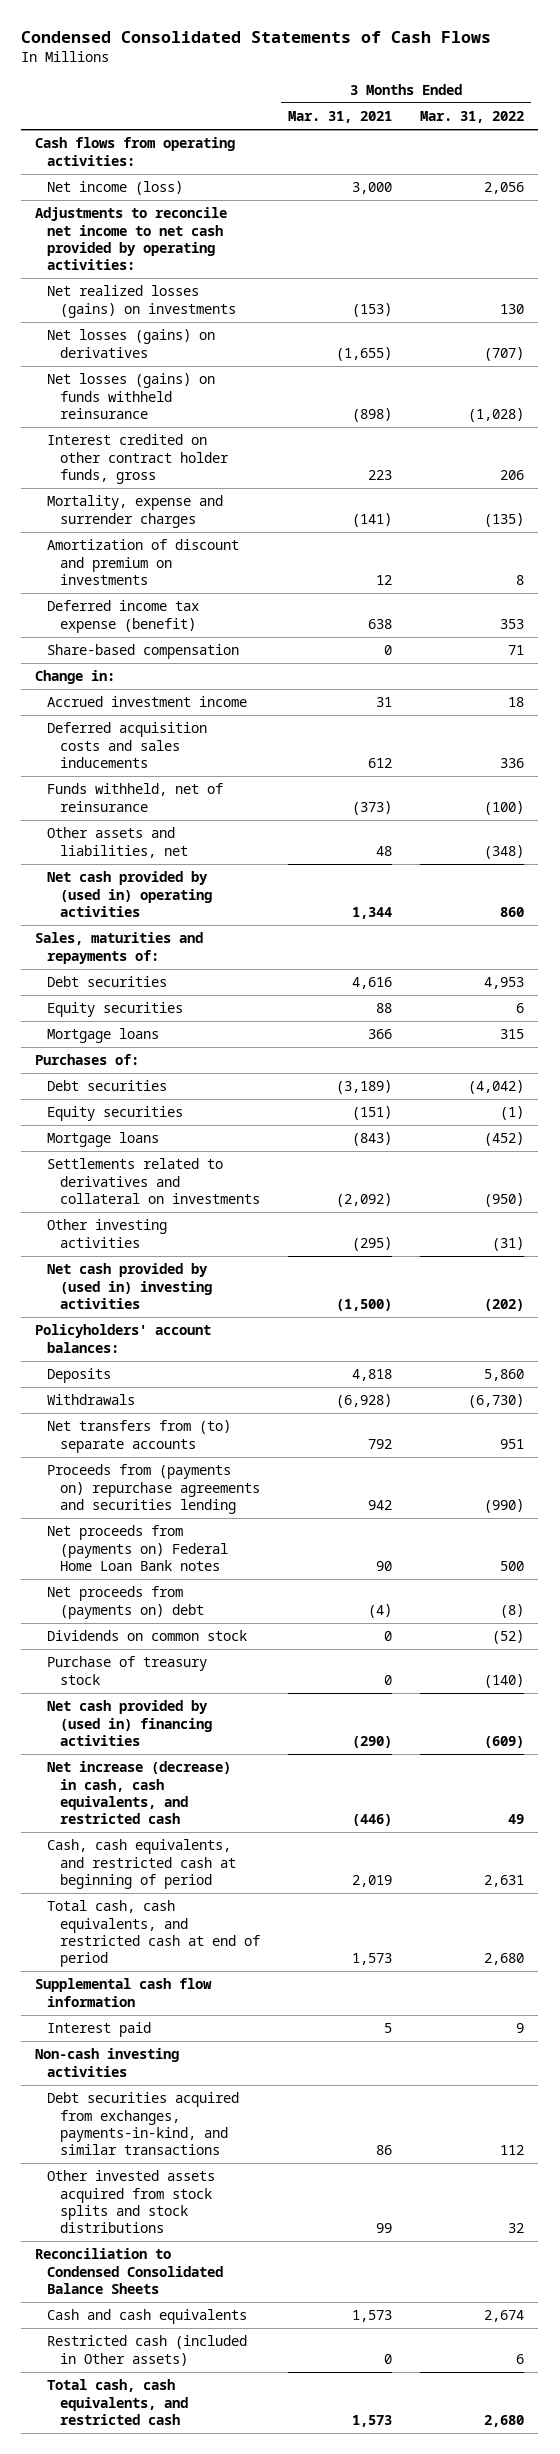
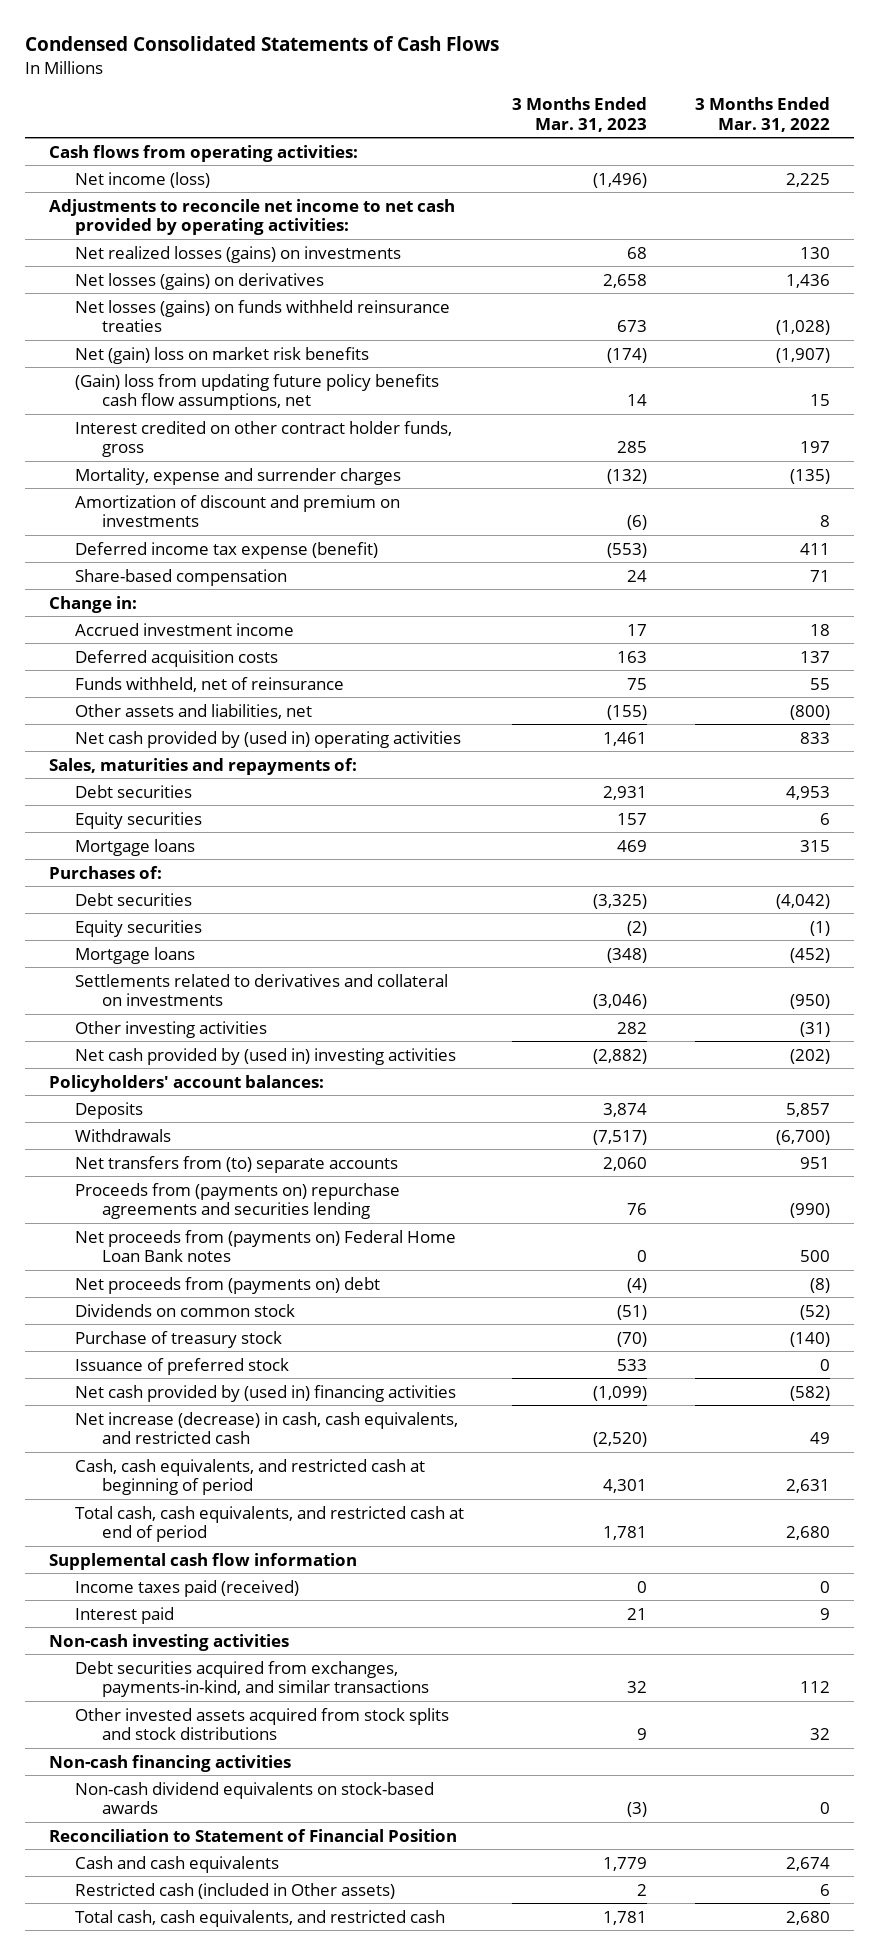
[287,111,392,124] Mar. 31, 2021 -> none
none -> [512,96,648,132] 3 Months Ended Mar. 31, 2023
[484,182,525,195] 2,056 -> [785,172,830,187] 2,225
[484,346,525,361] (707) -> [785,273,830,288] 1,436
[47,373,216,420] Net losses (gains) on funds withheld reinsurance -> [75,299,451,333] Net losses (gains) on funds withheld reinsurance treaties
none -> [75,346,370,364] Net (gain) loss on market risk benefits
none -> [75,373,440,411] (Gain) loss from updating future policy benefits cash flow assumptions, net
[500,470,525,481] 206 -> [799,441,830,454] 197
[500,618,525,629] 353 -> [799,542,830,555] 411
[47,722,208,769] Deferred acquisition costs and sales inducements -> [75,649,279,667] Deferred acquisition costs
[500,758,525,769] 336 -> [799,650,830,663] 137
[484,800,525,815] (100) -> [809,677,830,690] 55
[484,844,525,859] (348) -> [789,704,830,720] (800)
[500,907,525,918] 860 -> [799,731,830,744] 833
[484,1369,525,1382] 5,860 -> [785,1102,830,1117] 5,857
[468,1394,525,1409] (6,730) -> [775,1129,830,1145] (6,700)
none -> [75,1357,290,1375] Issuance of preferred stock
[484,1736,525,1749] (609) -> [789,1385,830,1401] (582)
none -> [75,1579,300,1597] Income taxes paid (received)
none -> [49,1754,292,1772] Non-cash financing activities
none -> [75,1781,435,1815] Non-cash dividend equivalents on stock-based awards
[35,2248,224,2295] Reconciliation to Condensed Consolidated Balance Sheets -> [49,1828,458,1842] Reconciliation to Statement of Financial Position

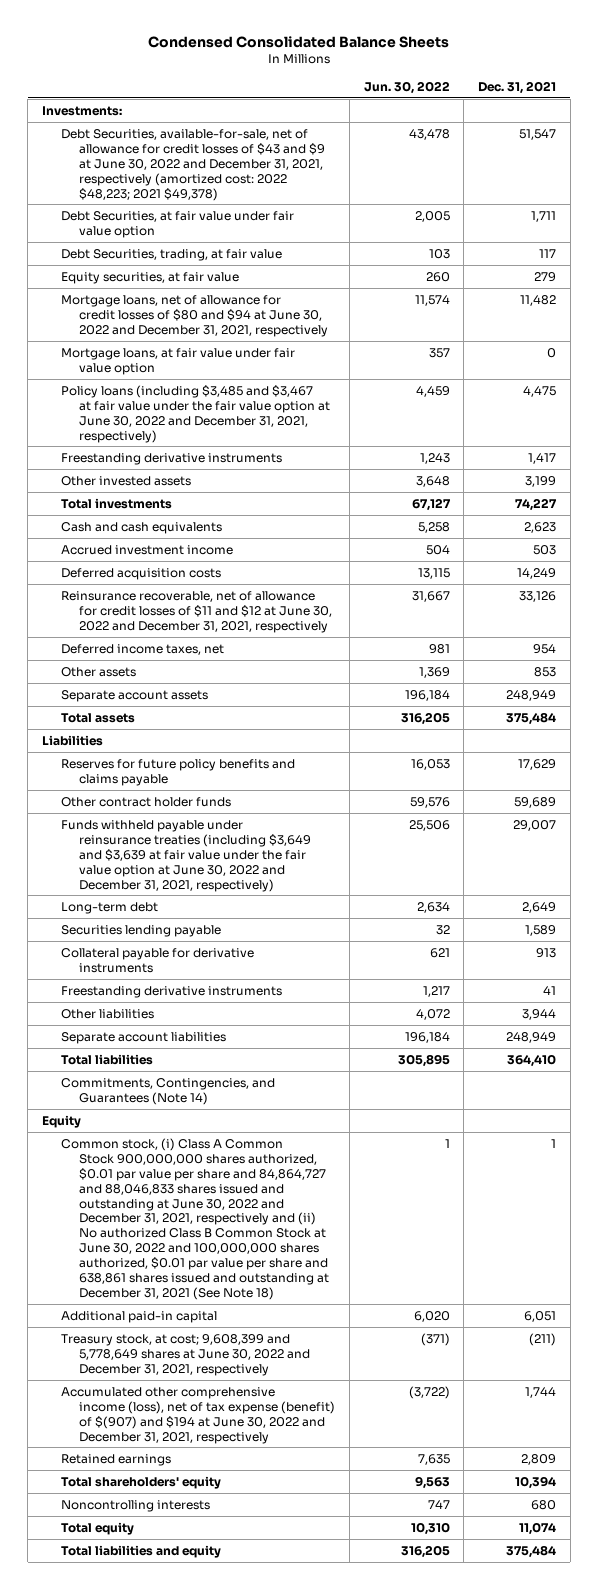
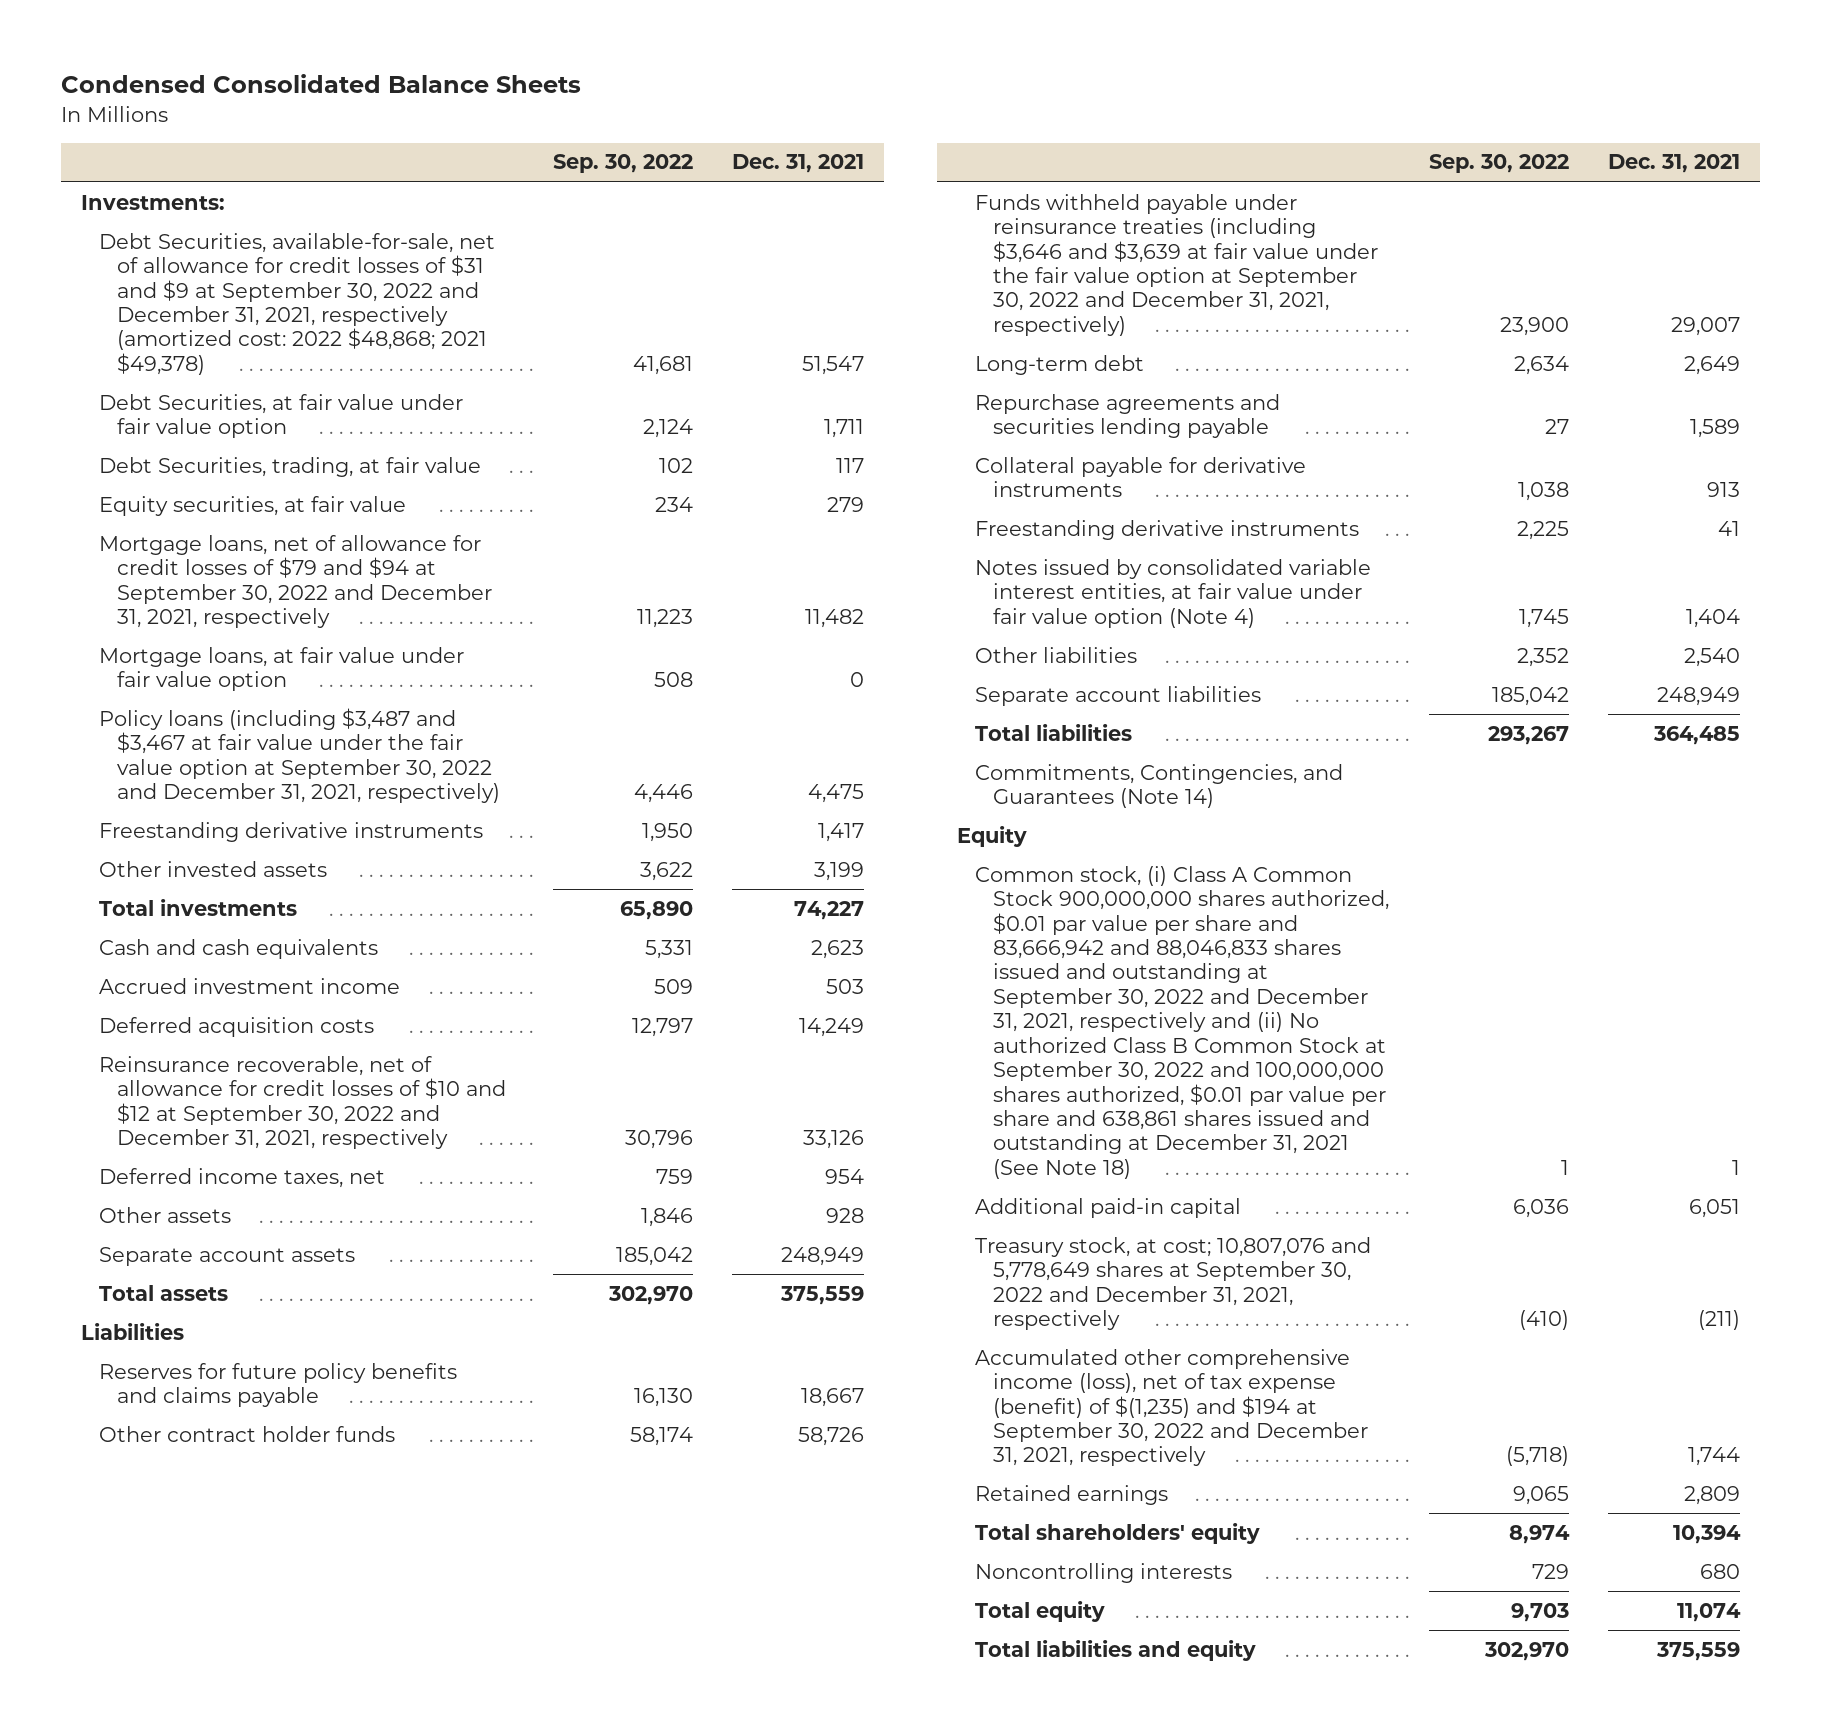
[363,81,450,95] Jun. 30, 2022 -> none
none -> [552,154,693,174] Sep. 30, 2022
[60,128,326,201] Debt Securities, available-for-sale, net of allowance for credit losses of $43 and $9 at June 30, 2022 and December 31, 2021, respectively (amortized cost: 2022 $48,223; 2021 $49,378) -> [98,232,495,375] Debt Securities, available-for-sale, net of allowance for credit losses of $31 and $9 at September 30, 2022 and December 31, 2021, respectively (amortized cost: 2022 $48,868; 2021 $49,378)
[60,294,329,337] Mortgage loans, net of allowance for credit losses of $80 and $94 at June 30, 2022 and December 31, 2021, respectively -> [98,534,492,629] Mortgage loans, net of allowance for credit losses of $79 and $94 at September 30, 2022 and December 31, 2021, respectively
[60,384,331,443] Policy loans (including $3,485 and $3,467 at fair value under the fair value option at June 30, 2022 and December 31, 2021, respectively) -> [98,707,500,804] Policy loans (including $3,487 and $3,467 at fair value under the fair value option at September 30, 2022 and December 31, 2021, respectively)
[60,590,333,633] Reinsurance recoverable, net of allowance for credit losses of $11 and $12 at June 30, 2022 and December 31, 2021, respectively -> [98,1055,506,1150] Reinsurance recoverable, net of allowance for credit losses of $10 and $12 at September 30, 2022 and December 31, 2021, respectively
[534,666,557,677] 853 -> [826,1207,865,1223] 928
[506,712,557,725] 375,484 -> [780,1285,865,1305] 375,559
[518,758,557,770] 17,629 -> [801,1388,865,1408] 18,667
[514,796,557,808] 59,689 -> [798,1426,865,1446] 58,726
[60,819,312,892] Funds withheld payable under reinsurance treaties (including $3,649 and $3,639 at fair value under the fair value option at June 30, 2022 and December 31, 2021, respectively) -> [974,193,1378,336] Funds withheld payable under reinsurance treaties (including $3,646 and $3,639 at fair value under the fair value option at September 30, 2022 and December 31, 2021, respectively)
[60,924,221,937] Securities lending payable -> [974,393,1280,439] Repurchase agreements and securities lending payable
none -> [974,558,1371,628] Notes issued by consolidated variable interest entities, at fair value under fair value option (Note 4)
[522,1008,557,1020] 3,944 -> [1684,647,1741,667] 2,540
[507,1053,557,1067] 364,410 -> [1653,725,1741,745] 364,485
[60,1137,330,1301] Common stock, (i) Class A Common Stock 900,000,000 shares authorized, $0.01 par value per share and 84,864,727 and 88,046,833 shares issued and outstanding at June 30, 2022 and December 31, 2021, respectively and (ii) No authorized Class B Common Stock at June 30, 2022 and 100,000,000 shares authorized, $0.01 par value per share and 638,861 shares issued and outstanding at December 31, 2021 (See Note 18) -> [974,865,1389,1179] Common stock, (i) Class A Common Stock 900,000,000 shares authorized, $0.01 par value per share and 83,666,942 and 88,046,833 shares issued and outstanding at September 30, 2022 and December 31, 2021, respectively and (ii) No authorized Class B Common Stock at September 30, 2022 and 100,000,000 shares authorized, $0.01 par value per share and 638,861 shares issued and outstanding at December 31, 2021 (See Note 18)
[60,1333,311,1376] Treasury stock, at cost; 9,608,399 and 5,778,649 shares at June 30, 2022 and December 31, 2021, respectively -> [974,1236,1371,1331] Treasury stock, at cost; 10,807,076 and 5,778,649 shares at September 30, 2022 and December 31, 2021, respectively
[60,1386,336,1444] Accumulated other comprehensive income (loss), net of tax expense (benefit) of $(907) and $194 at June 30, 2022 and December 31, 2021, respectively -> [974,1348,1368,1467] Accumulated other comprehensive income (loss), net of tax expense (benefit) of $(1,235) and $194 at September 30, 2022 and December 31, 2021, respectively
[506,1545,557,1558] 375,484 -> [1656,1641,1741,1661] 375,559

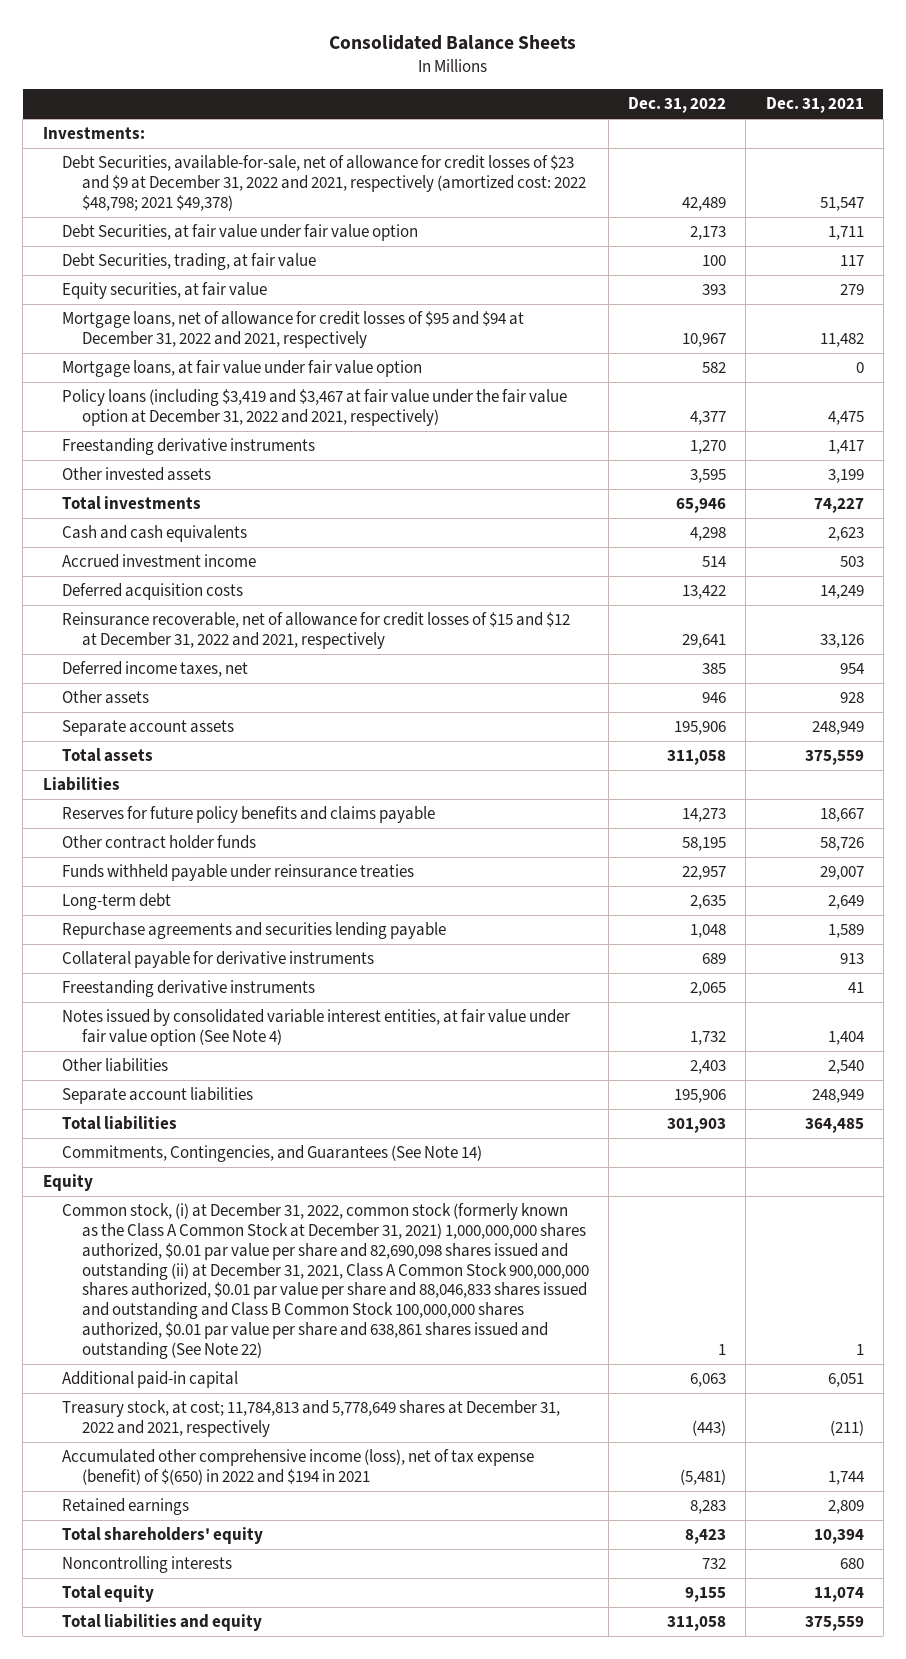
[60,74,581,94] Condensed Consolidated Balance Sheets -> [329,35,577,51] Consolidated Balance Sheets
[552,154,693,174] Sep. 30, 2022 -> none
none -> [628,97,727,114] Dec. 31, 2022
[98,232,495,375] Debt Securities, available-for-sale, net of allowance for credit losses of $31 and $9 at September 30, 2022 and December 31, 2021, respectively (amortized cost: 2022 $48,868; 2021 $49,378) -> [62,155,586,211] Debt Securities, available-for-sale, net of allowance for credit losses of $23 and $9 at December 31, 2022 and 2021, respectively (amortized cost: 2022 $48,798; 2021 $49,378)
[98,534,492,629] Mortgage loans, net of allowance for credit losses of $79 and $94 at September 30, 2022 and December 31, 2021, respectively -> [62,311,525,348] Mortgage loans, net of allowance for credit losses of $95 and $94 at December 31, 2022 and 2021, respectively
[98,707,500,804] Policy loans (including $3,487 and $3,467 at fair value under the fair value option at September 30, 2022 and December 31, 2021, respectively) -> [62,389,568,426] Policy loans (including $3,419 and $3,467 at fair value under the fair value option at December 31, 2022 and 2021, respectively)
[98,1055,506,1150] Reinsurance recoverable, net of allowance for credit losses of $10 and $12 at September 30, 2022 and December 31, 2021, respectively -> [62,612,571,649] Reinsurance recoverable, net of allowance for credit losses of $15 and $12 at December 31, 2022 and 2021, respectively
[974,193,1378,336] Funds withheld payable under reinsurance treaties (including $3,646 and $3,639 at fair value under the fair value option at September 30, 2022 and December 31, 2021, respectively) -> [62,864,415,882] Funds withheld payable under reinsurance treaties
[974,558,1371,628] Notes issued by consolidated variable interest entities, at fair value under fair value option (Note 4) -> [62,1009,571,1046] Notes issued by consolidated variable interest entities, at fair value under fair value option (See Note 4)
[974,763,1343,809] Commitments, Contingencies, and Guarantees (Note 14) -> [62,1145,483,1163] Commitments, Contingencies, and Guarantees (See Note 14)
[974,865,1389,1179] Common stock, (i) Class A Common Stock 900,000,000 shares authorized, $0.01 par value per share and 83,666,942 and 88,046,833 shares issued and outstanding at September 30, 2022 and December 31, 2021, respectively and (ii) No authorized Class B Common Stock at September 30, 2022 and 100,000,000 shares authorized, $0.01 par value per share and 638,861 shares issued and outstanding at December 31, 2021 (See Note 18) -> [62,1203,589,1359] Common stock, (i) at December 31, 2022, common stock (formerly known as the Class A Common Stock at December 31, 2021) 1,000,000,000 shares authorized, $0.01 par value per share and 82,690,098 shares issued and outstanding (ii) at December 31, 2021, Class A Common Stock 900,000,000 shares authorized, $0.01 par value per share and 88,046,833 shares issued and outstanding and Class B Common Stock 100,000,000 shares authorized, $0.01 par value per share and 638,861 shares issued and outstanding (See Note 22)
[974,1236,1371,1331] Treasury stock, at cost; 10,807,076 and 5,778,649 shares at September 30, 2022 and December 31, 2021, respectively -> [62,1400,561,1437] Treasury stock, at cost; 11,784,813 and 5,778,649 shares at December 31, 2022 and 2021, respectively
[974,1348,1368,1467] Accumulated other comprehensive income (loss), net of tax expense (benefit) of $(1,235) and $194 at September 30, 2022 and December 31, 2021, respectively -> [62,1449,535,1485] Accumulated other comprehensive income (loss), net of tax expense (benefit) of $(650) in 2022 and $194 in 2021

